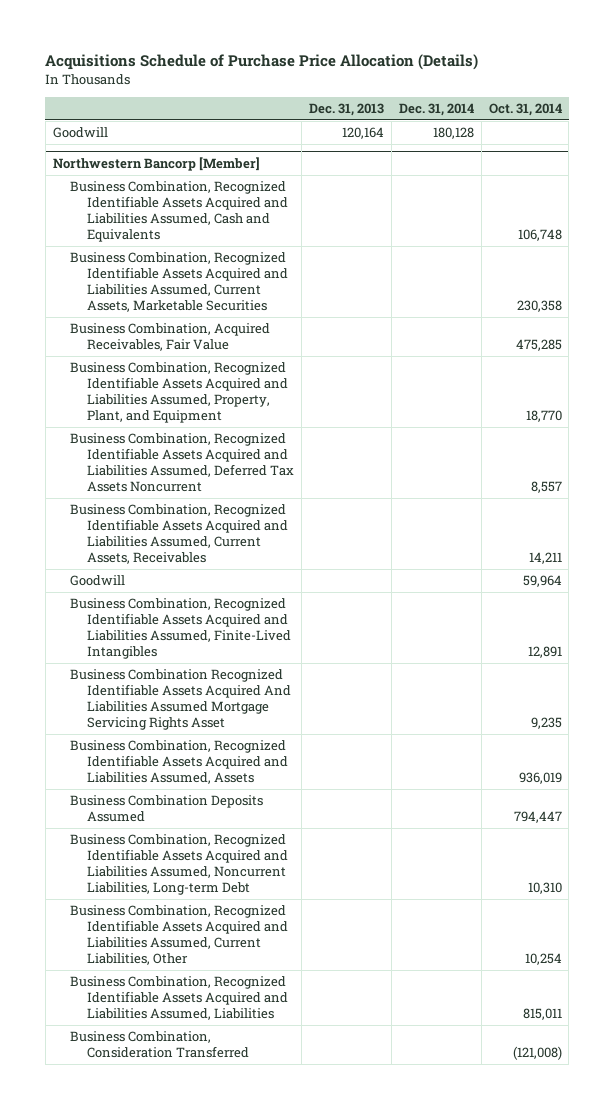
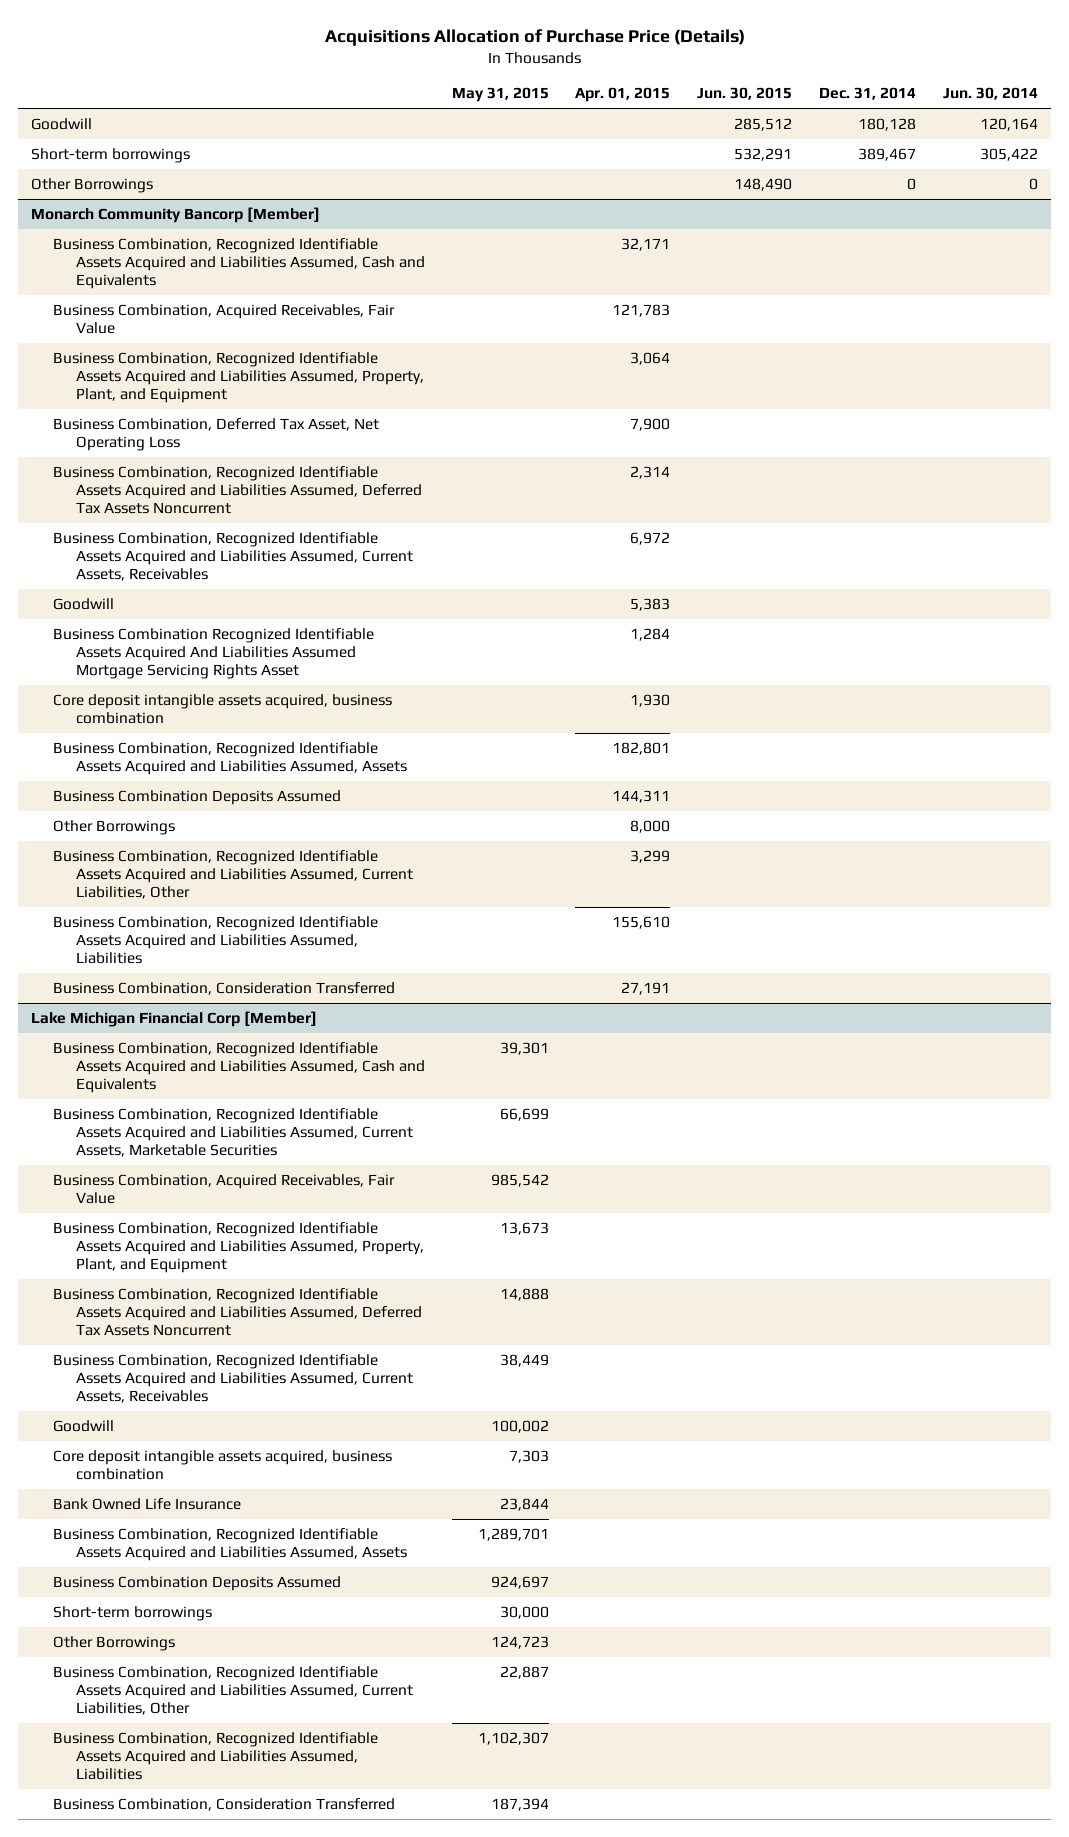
[45,53,479,70] Acquisitions Schedule of Purchase Price Allocation (Details) -> [324,28,745,46] Acquisitions Allocation of Purchase Price (Details)
[309,102,385,116] Dec. 31, 2013 -> none
[488,102,562,116] Oct. 31, 2014 -> none
none -> [451,87,549,103] May 31, 2015
none -> [575,87,671,103] Apr. 01, 2015
none -> [697,87,793,101] Jun. 30, 2015
none -> [942,87,1038,101] Jun. 30, 2014
[52,157,260,172] Northwestern Bancorp [Member] -> none
[70,181,289,243] Business Combination, Recognized Identifiable Assets Acquired and Liabilities Assumed, Cash and Equivalents -> none
[70,252,289,313] Business Combination, Recognized Identifiable Assets Acquired and Liabilities Assumed, Current Assets, Marketable Securities -> none
[70,323,271,352] Business Combination, Acquired Receivables, Fair Value -> none
[70,362,289,424] Business Combination, Recognized Identifiable Assets Acquired and Liabilities Assumed, Property, Plant, and Equipment -> none
[70,433,295,493] Business Combination, Recognized Identifiable Assets Acquired and Liabilities Assumed, Deferred Tax Assets Noncurrent -> none
[70,504,289,565] Business Combination, Recognized Identifiable Assets Acquired and Liabilities Assumed, Current Assets, Receivables -> none
[70,575,126,587] Goodwill -> none
[70,598,292,660] Business Combination, Recognized Identifiable Assets Acquired and Liabilities Assumed, Finite-Lived Intangibles -> none
[70,669,292,731] Business Combination Recognized Identifiable Assets Acquired And Liabilities Assumed Mortgage Servicing Rights Asset -> none
[70,740,289,785] Business Combination, Recognized Identifiable Assets Acquired and Liabilities Assumed, Assets -> none
[70,795,264,823] Business Combination Deposits Assumed -> none
[70,834,289,896] Business Combination, Recognized Identifiable Assets Acquired and Liabilities Assumed, Noncurrent Liabilities, Long-term Debt -> none
[70,905,289,966] Business Combination, Recognized Identifiable Assets Acquired and Liabilities Assumed, Current Liabilities, Other -> none
[70,976,289,1021] Business Combination, Recognized Identifiable Assets Acquired and Liabilities Assumed, Liabilities -> none
[70,1031,250,1059] Business Combination, Consideration Transferred -> none
none -> [31,147,191,163] Short-term borrowings
none -> [31,177,154,193] Other Borrowings
none -> [31,206,321,223] Monarch Community Bancorp [Member]
none -> [53,237,425,290] Business Combination, Recognized Identifiable Assets Acquired and Liabilities Assumed, Cash and Equivalents
none -> [53,303,396,335] Business Combination, Acquired Receivables, Fair Value
none -> [53,351,424,404] Business Combination, Recognized Identifiable Assets Acquired and Liabilities Assumed, Property, Plant, and Equipment
none -> [53,417,380,452] Business Combination, Deferred Tax Asset, Net Operating Loss
none -> [53,465,422,515] Business Combination, Recognized Identifiable Assets Acquired and Liabilities Assumed, Deferred Tax Assets Noncurrent
none -> [53,531,413,582] Business Combination, Recognized Identifiable Assets Acquired and Liabilities Assumed, Current Assets, Receivables
none -> [53,597,115,610] Goodwill
none -> [53,627,375,680] Business Combination Recognized Identifiable Assets Acquired And Liabilities Assumed Mortgage Servicing Rights Asset
none -> [53,693,393,725] Core deposit intangible assets acquired, business combination
none -> [53,741,407,776] Business Combination, Recognized Identifiable Assets Acquired and Liabilities Assumed, Assets
none -> [53,789,342,805] Business Combination Deposits Assumed
none -> [53,819,176,835] Other Borrowings
none -> [53,849,413,900] Business Combination, Recognized Identifiable Assets Acquired and Liabilities Assumed, Current Liabilities, Other
none -> [53,915,379,965] Business Combination, Recognized Identifiable Assets Acquired and Liabilities Assumed, Liabilities
none -> [53,981,396,995] Business Combination, Consideration Transferred
none -> [31,1010,318,1027] Lake Michigan Financial Corp [Member]
none -> [53,1041,425,1094] Business Combination, Recognized Identifiable Assets Acquired and Liabilities Assumed, Cash and Equivalents
none -> [53,1107,413,1158] Business Combination, Recognized Identifiable Assets Acquired and Liabilities Assumed, Current Assets, Marketable Securities
none -> [53,1173,396,1205] Business Combination, Acquired Receivables, Fair Value
none -> [53,1221,424,1274] Business Combination, Recognized Identifiable Assets Acquired and Liabilities Assumed, Property, Plant, and Equipment
none -> [53,1287,422,1337] Business Combination, Recognized Identifiable Assets Acquired and Liabilities Assumed, Deferred Tax Assets Noncurrent
none -> [53,1353,413,1404] Business Combination, Recognized Identifiable Assets Acquired and Liabilities Assumed, Current Assets, Receivables
none -> [53,1419,115,1432] Goodwill
none -> [53,1449,393,1481] Core deposit intangible assets acquired, business combination
none -> [53,1497,242,1510] Bank Owned Life Insurance
none -> [53,1527,407,1562] Business Combination, Recognized Identifiable Assets Acquired and Liabilities Assumed, Assets
none -> [53,1575,342,1591] Business Combination Deposits Assumed
none -> [53,1605,213,1621] Short-term borrowings
none -> [53,1635,176,1651] Other Borrowings
none -> [53,1665,413,1716] Business Combination, Recognized Identifiable Assets Acquired and Liabilities Assumed, Current Liabilities, Other
none -> [53,1731,379,1781] Business Combination, Recognized Identifiable Assets Acquired and Liabilities Assumed, Liabilities
none -> [53,1797,396,1811] Business Combination, Consideration Transferred

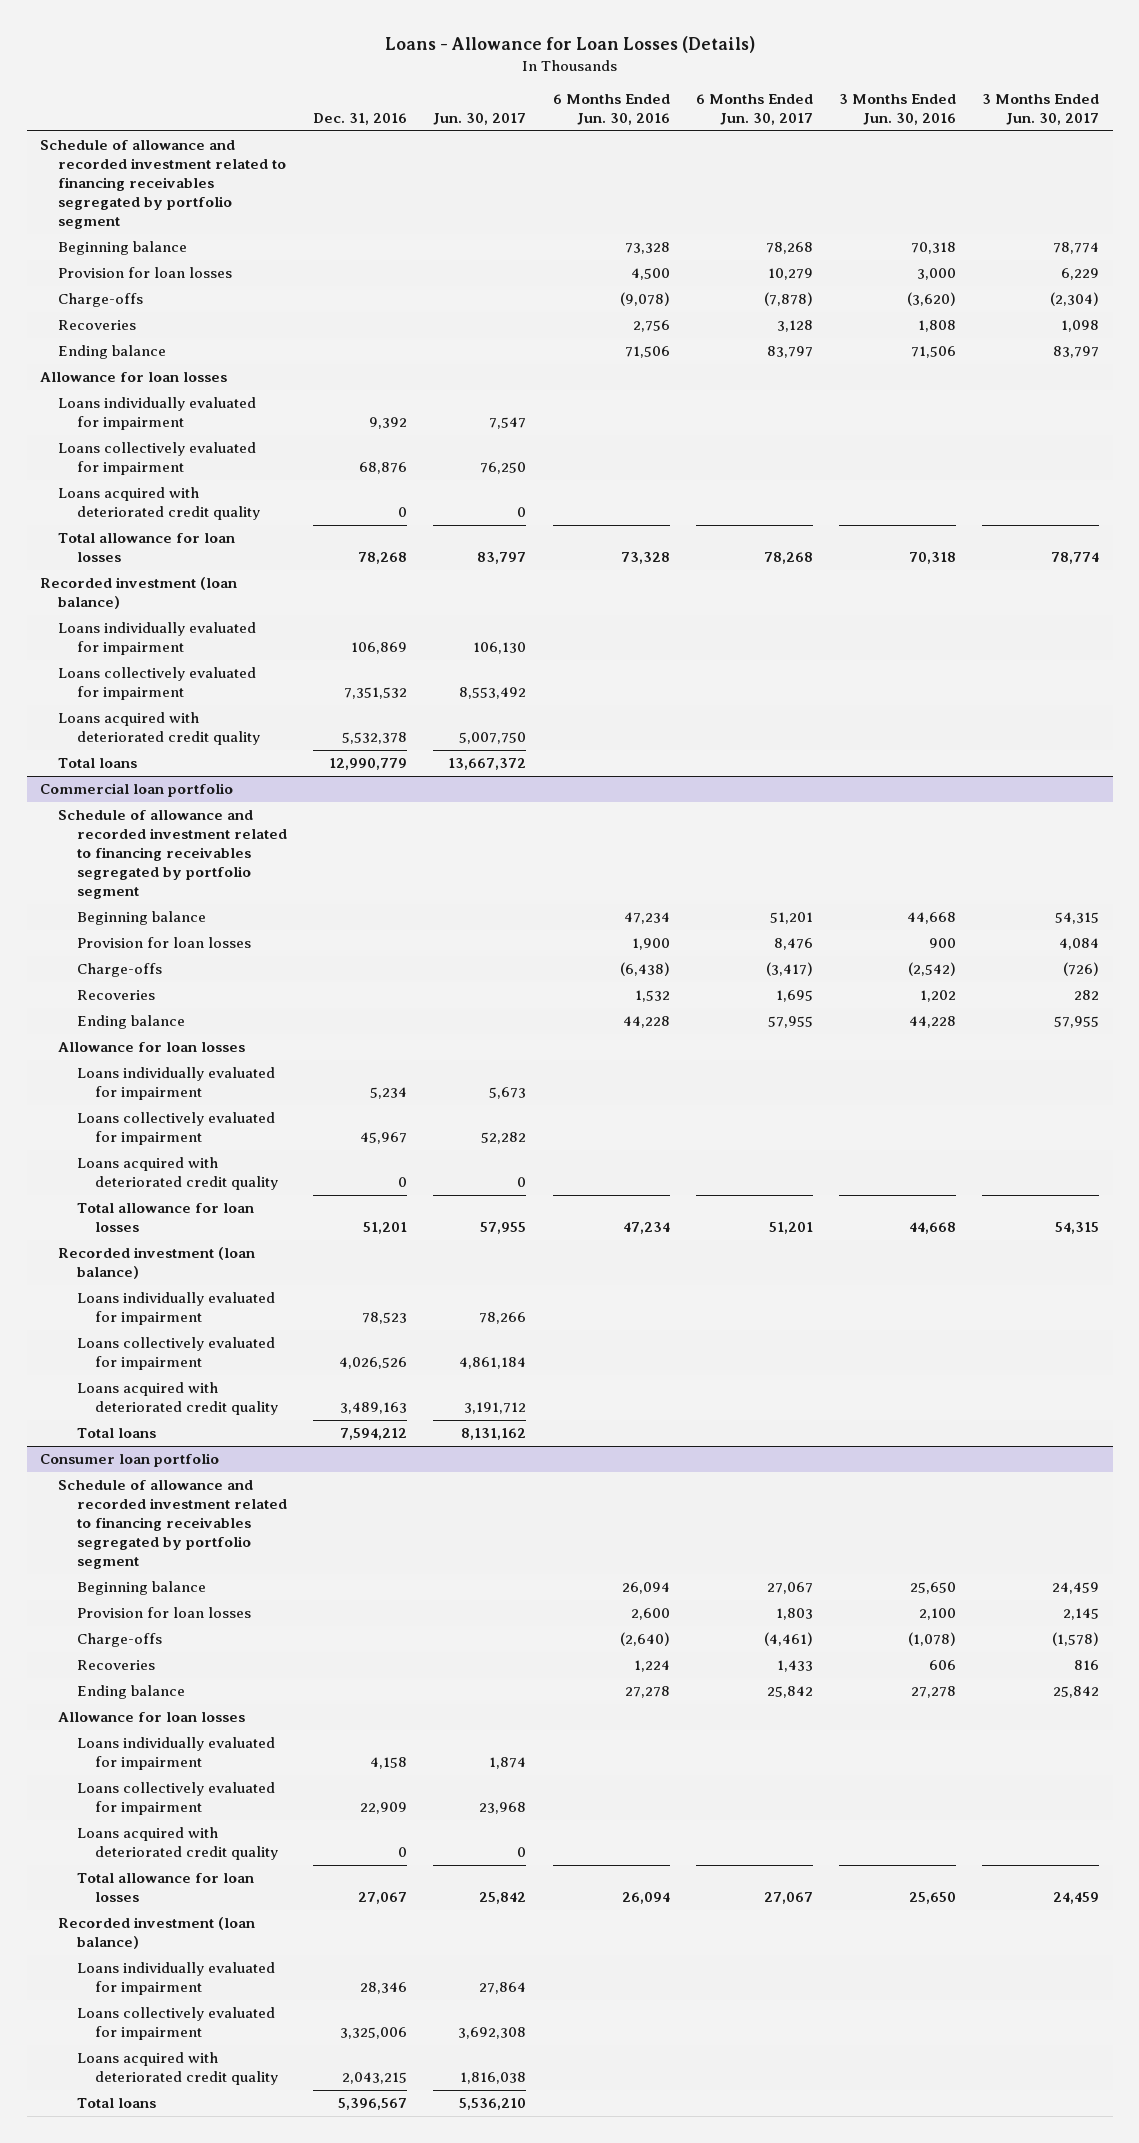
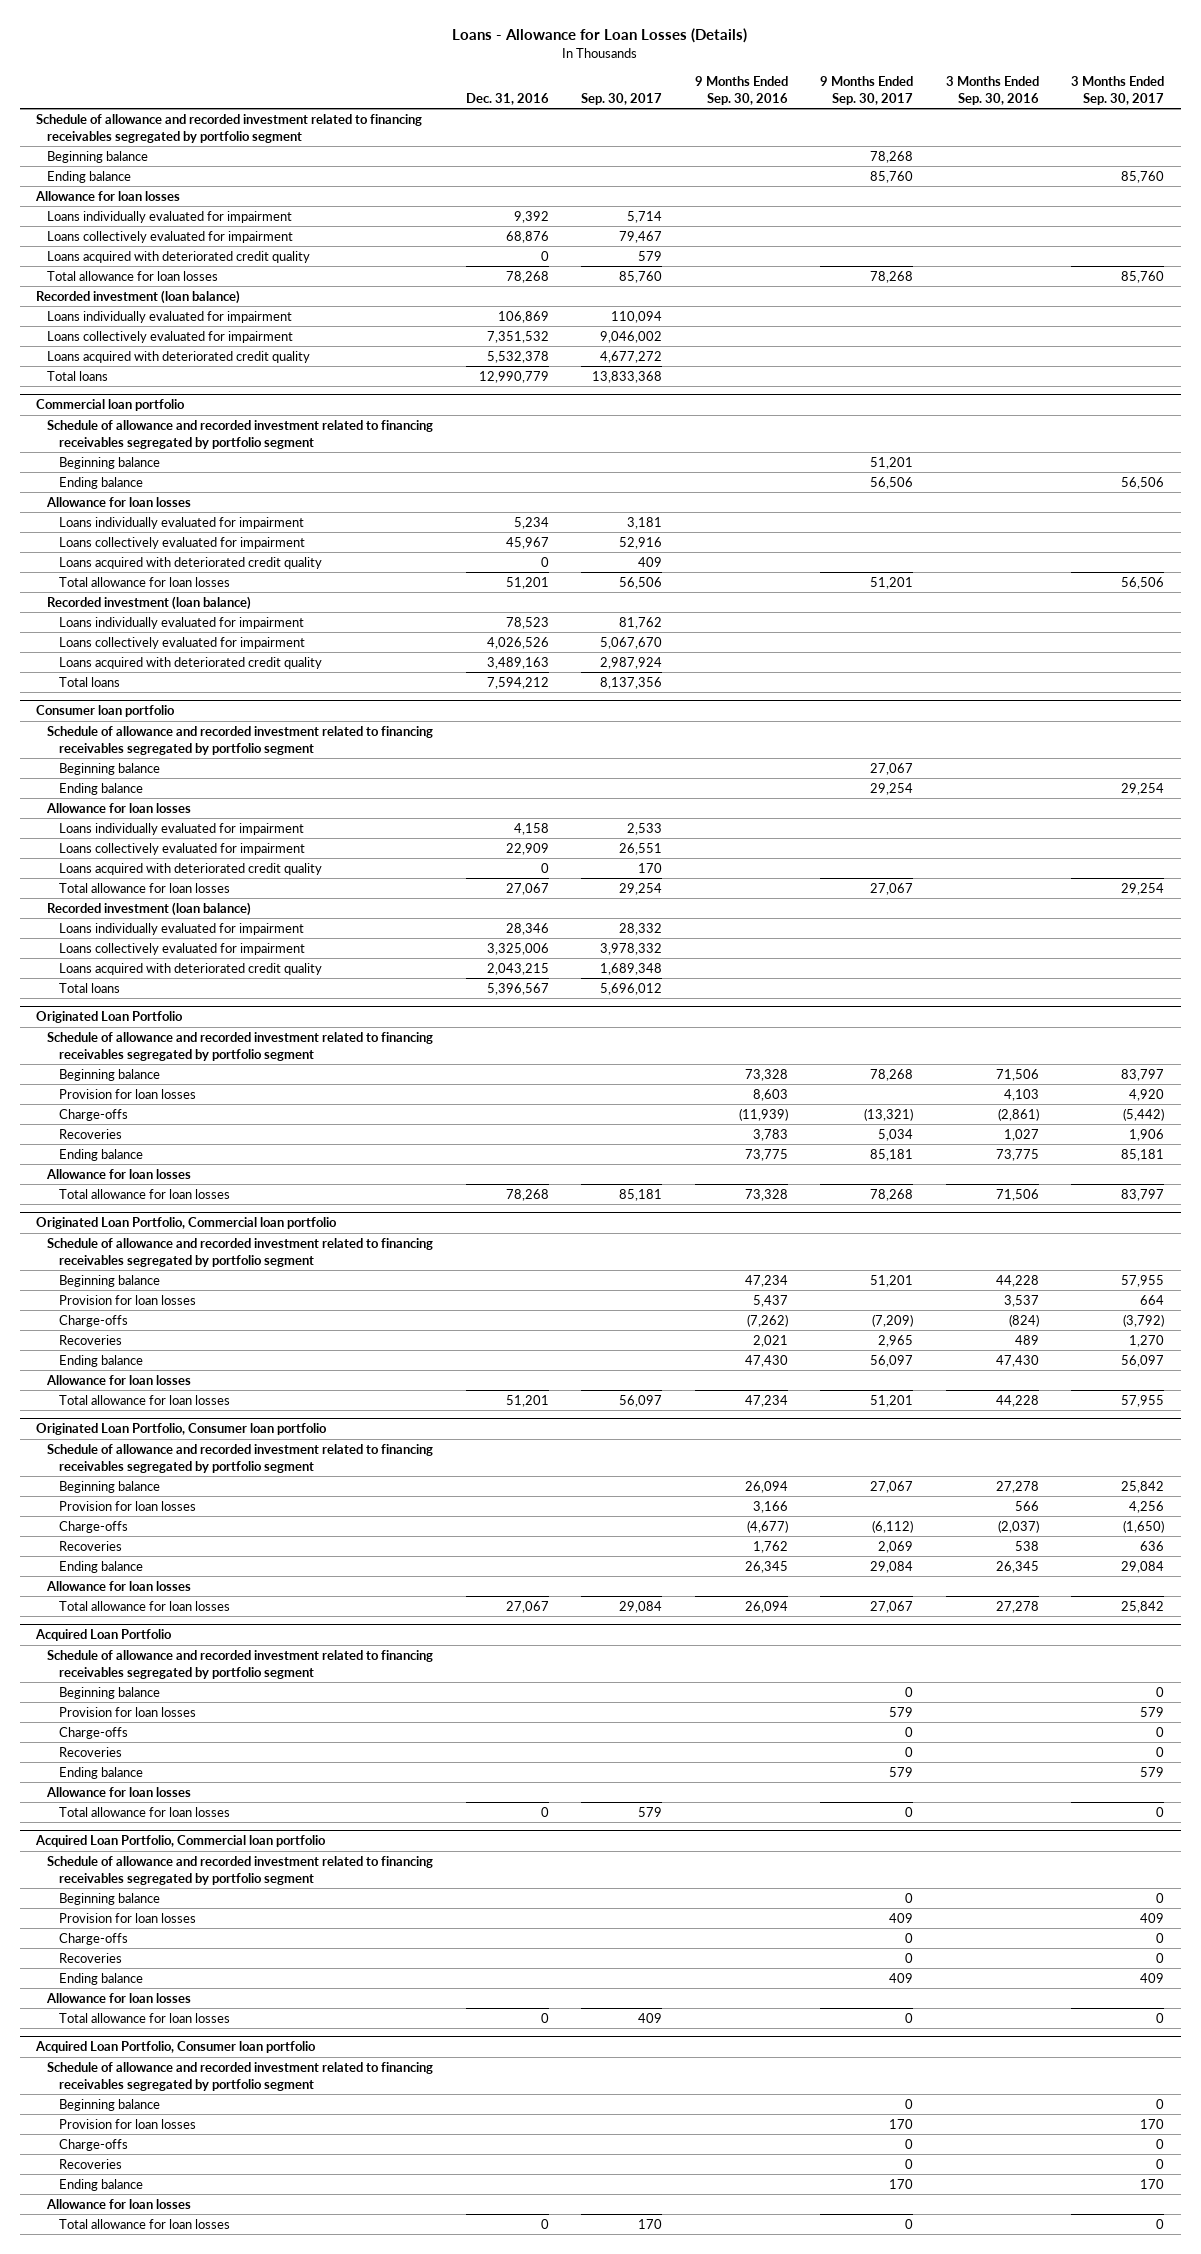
[433,112,527,125] Jun. 30, 2017 -> none
[552,94,670,125] 6 Months Ended Jun. 30, 2016 -> none
[695,94,813,125] 6 Months Ended Jun. 30, 2017 -> none
[839,94,957,125] 3 Months Ended Jun. 30, 2016 -> none
[982,94,1100,125] 3 Months Ended Jun. 30, 2017 -> none
none -> [581,92,663,105] Sep. 30, 2017
none -> [694,76,788,105] 9 Months Ended Sep. 30, 2016
none -> [820,76,914,105] 9 Months Ended Sep. 30, 2017
none -> [945,76,1039,105] 3 Months Ended Sep. 30, 2016
none -> [1071,76,1165,105] 3 Months Ended Sep. 30, 2017
[58,267,233,279] Provision for loan losses -> none
[58,293,144,308] Charge-offs -> none
[58,320,137,331] Recoveries -> none
[76,937,251,949] Provision for loan losses -> none
[76,963,162,978] Charge-offs -> none
[76,990,155,1001] Recoveries -> none
[76,1607,251,1619] Provision for loan losses -> none
[76,1633,162,1648] Charge-offs -> none
[76,1660,155,1671] Recoveries -> none
none -> [36,1011,184,1024] Originated Loan Portfolio
none -> [47,1031,434,1061] Schedule of allowance and recorded investment related to financing receivables segregated by portfolio segment
none -> [58,1068,160,1081] Beginning balance
none -> [58,1088,196,1099] Provision for loan losses
none -> [58,1108,128,1121] Charge-offs
none -> [58,1128,122,1139] Recoveries
none -> [58,1148,143,1161] Ending balance
none -> [46,1168,192,1179] Allowance for loan losses
none -> [58,1188,230,1199] Total allowance for loan losses
none -> [36,1217,338,1230] Originated Loan Portfolio, Commercial loan portfolio
none -> [47,1237,434,1267] Schedule of allowance and recorded investment related to financing receivables segregated by portfolio segment
none -> [58,1274,160,1287] Beginning balance
none -> [58,1294,196,1305] Provision for loan losses
none -> [58,1314,128,1327] Charge-offs
none -> [58,1334,122,1345] Recoveries
none -> [58,1354,143,1367] Ending balance
none -> [46,1374,192,1385] Allowance for loan losses
none -> [58,1394,230,1405] Total allowance for loan losses
none -> [36,1423,328,1436] Originated Loan Portfolio, Consumer loan portfolio
none -> [47,1443,434,1473] Schedule of allowance and recorded investment related to financing receivables segregated by portfolio segment
none -> [58,1480,160,1493] Beginning balance
none -> [58,1500,196,1511] Provision for loan losses
none -> [58,1520,128,1533] Charge-offs
none -> [58,1540,122,1551] Recoveries
none -> [58,1560,143,1573] Ending balance
none -> [46,1580,192,1591] Allowance for loan losses
none -> [58,1600,230,1611] Total allowance for loan losses
none -> [35,1629,173,1642] Acquired Loan Portfolio
none -> [47,1649,434,1679] Schedule of allowance and recorded investment related to financing receivables segregated by portfolio segment
none -> [58,1686,160,1699] Beginning balance
none -> [58,1706,196,1717] Provision for loan losses
none -> [58,1726,128,1739] Charge-offs
none -> [58,1746,122,1757] Recoveries
none -> [58,1766,143,1779] Ending balance
none -> [46,1786,192,1797] Allowance for loan losses
none -> [58,1806,230,1817] Total allowance for loan losses
none -> [35,1835,327,1848] Acquired Loan Portfolio, Commercial loan portfolio
none -> [47,1855,434,1885] Schedule of allowance and recorded investment related to financing receivables segregated by portfolio segment
none -> [58,1892,160,1905] Beginning balance
none -> [58,1912,196,1923] Provision for loan losses
none -> [58,1932,128,1945] Charge-offs
none -> [58,1952,122,1963] Recoveries
none -> [58,1972,143,1985] Ending balance
none -> [46,1992,192,2003] Allowance for loan losses
none -> [58,2012,230,2023] Total allowance for loan losses
none -> [35,2041,317,2054] Acquired Loan Portfolio, Consumer loan portfolio
none -> [47,2061,434,2091] Schedule of allowance and recorded investment related to financing receivables segregated by portfolio segment
none -> [58,2098,160,2111] Beginning balance
none -> [58,2118,196,2129] Provision for loan losses
none -> [58,2138,128,2151] Charge-offs
none -> [58,2158,122,2169] Recoveries
none -> [58,2178,143,2191] Ending balance
none -> [46,2198,192,2209] Allowance for loan losses
none -> [58,2218,230,2229] Total allowance for loan losses

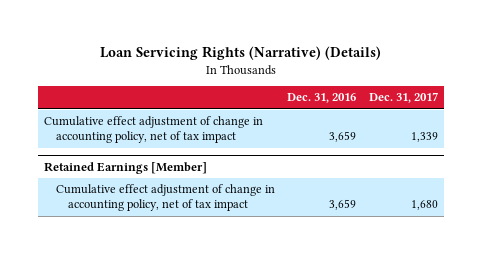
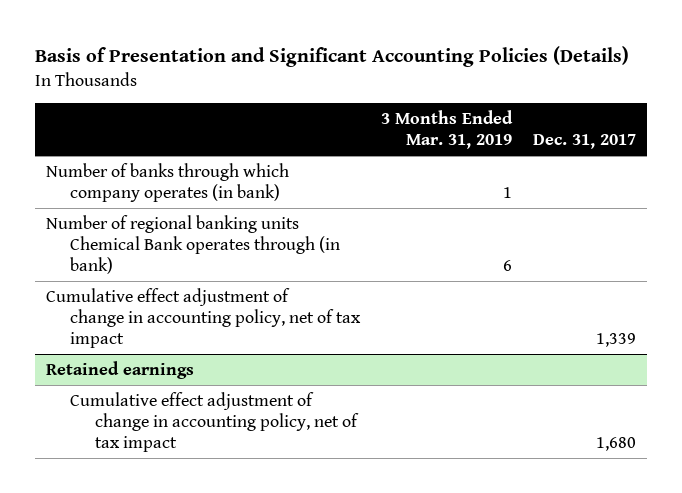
[99,45,381,60] Loan Servicing Rights (Narrative) (Details) -> [35,46,630,68] Basis of Presentation and Significant Accounting Policies (Details)
[287,93,357,104] Dec. 31, 2016 -> none
none -> [381,110,514,150] 3 Months Ended Mar. 31, 2019
none -> [45,162,289,202] Number of banks through which company operates (in bank)
none -> [45,214,341,275] Number of regional banking units Chemical Bank operates through (in bank)
[43,161,207,174] Retained Earnings [Member] -> [45,360,194,379] Retained earnings

